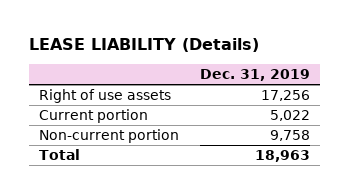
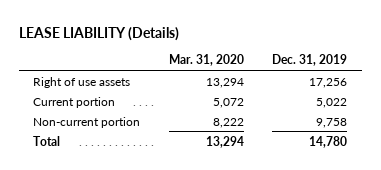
none -> [168,54,244,67] Mar. 31, 2020
[255,150,311,163] 18,963 -> [309,135,348,148] 14,780

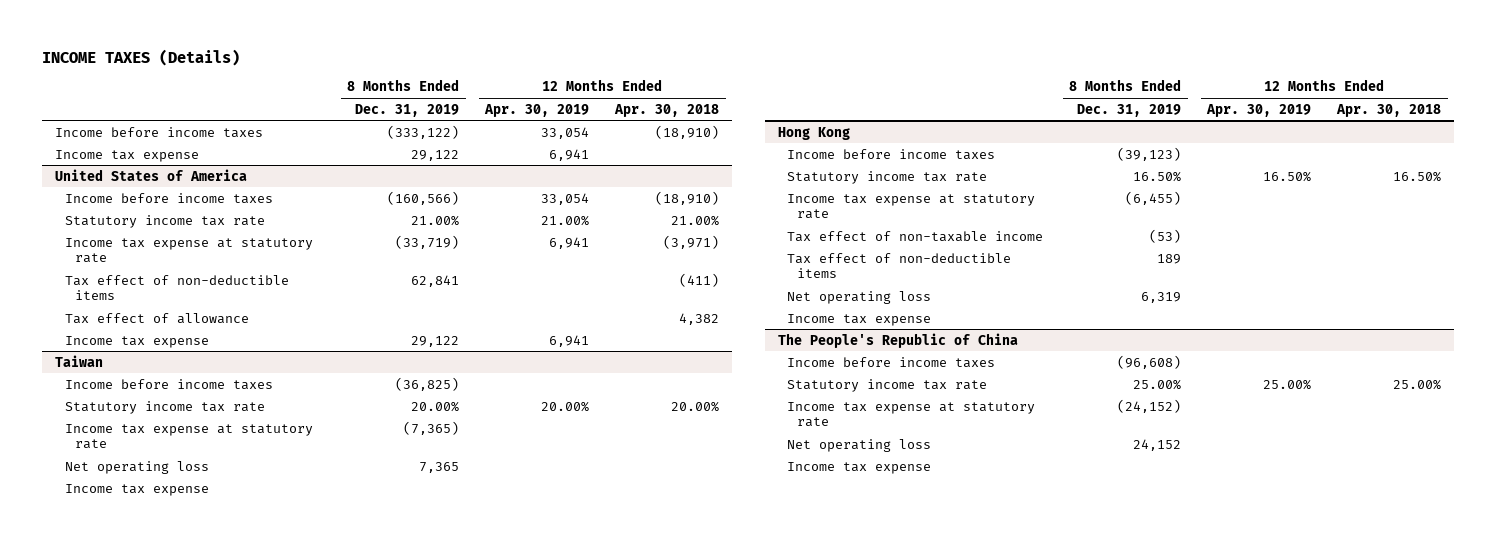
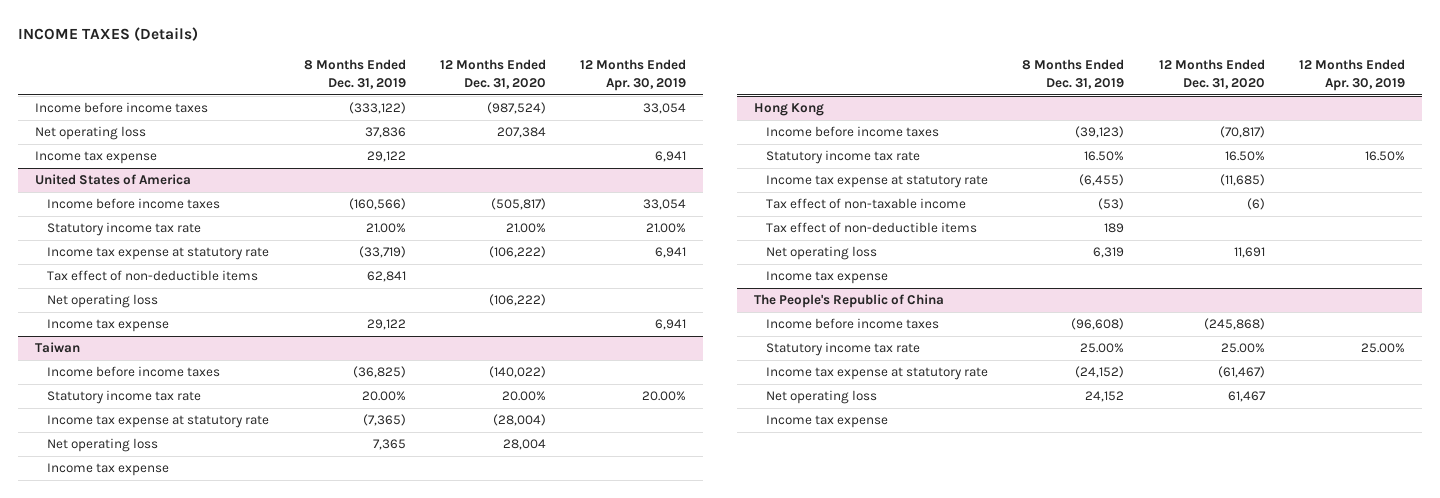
[614,103,720,117] Apr. 30, 2018 -> none
none -> [439,59,546,89] 12 Months Ended Dec. 31, 2020
none -> [35,126,147,141] Net operating loss
[65,312,250,324] Tax effect of allowance -> none
none -> [47,294,159,309] Net operating loss

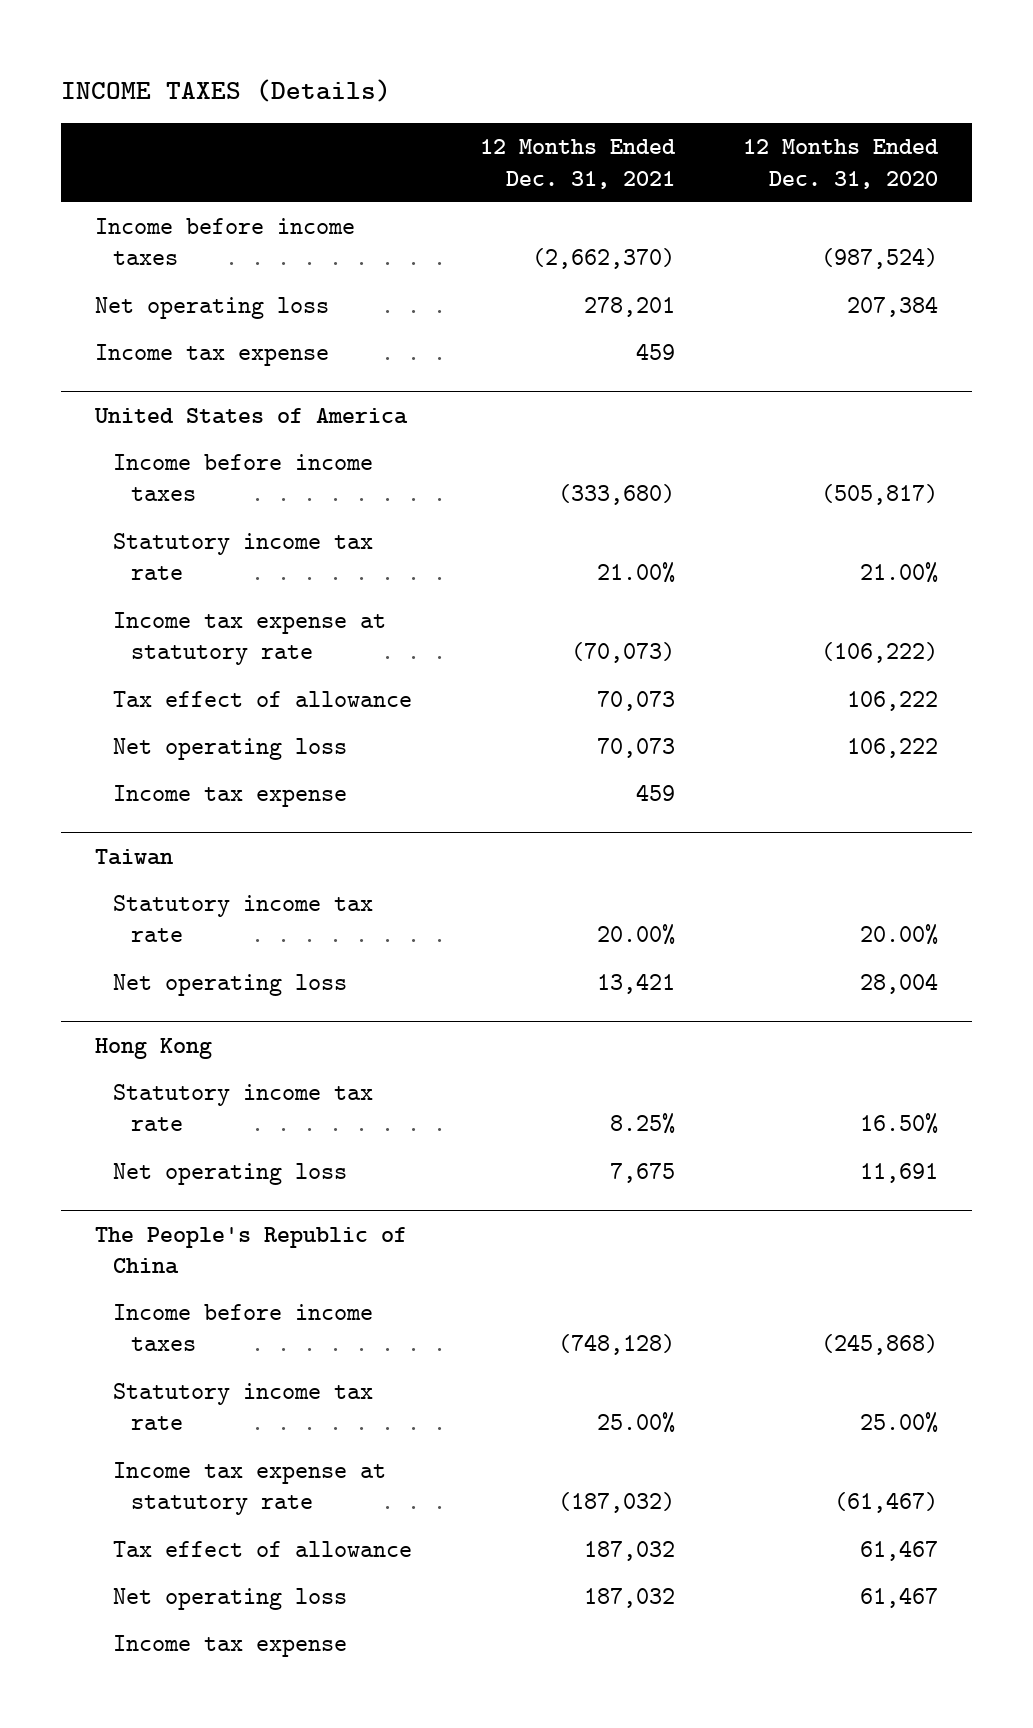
[303,59,406,89] 8 Months Ended Dec. 31, 2019 -> none
[580,59,687,91] 12 Months Ended Apr. 30, 2019 -> none
none -> [479,139,676,189] 12 Months Ended Dec. 31, 2021
[47,270,259,282] Tax effect of non-deductible items -> none
none -> [112,691,412,708] Tax effect of allowance
[488,294,546,307] (106,222) -> [846,738,938,759] 106,222
[47,366,221,378] Income before income taxes -> none
[47,415,270,429] Income tax expense at statutory rate -> none
[47,463,170,477] Income tax expense -> none
[766,126,940,138] Income before income taxes -> none
[766,175,989,189] Income tax expense at statutory rate -> none
[766,198,967,210] Tax effect of non-taxable income -> none
[766,222,978,234] Tax effect of non-deductible items -> none
[766,271,889,285] Income tax expense -> none
none -> [112,1541,412,1558] Tax effect of allowance

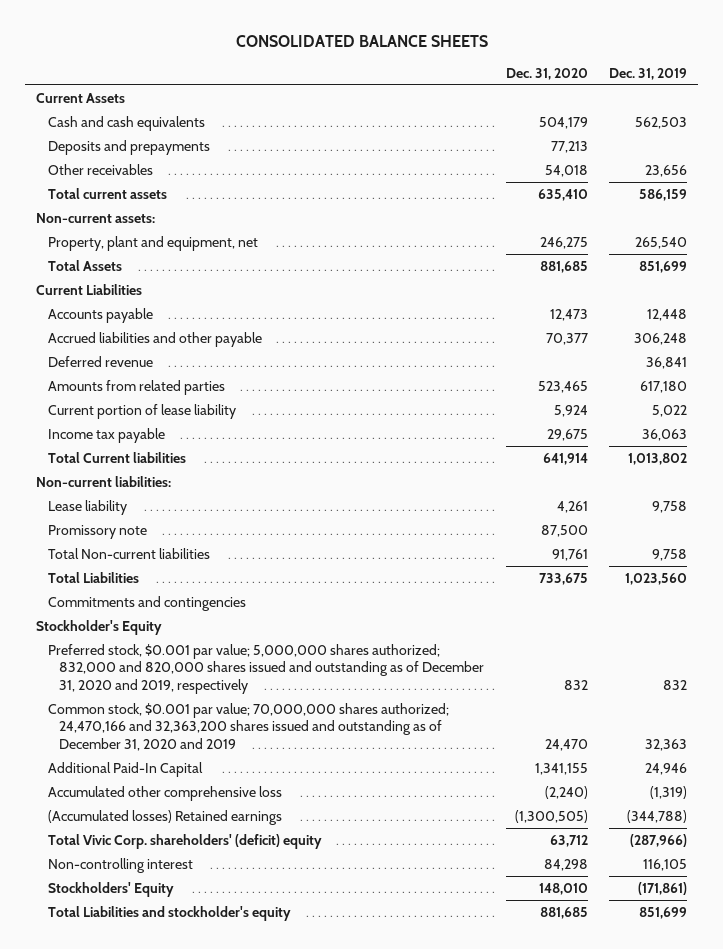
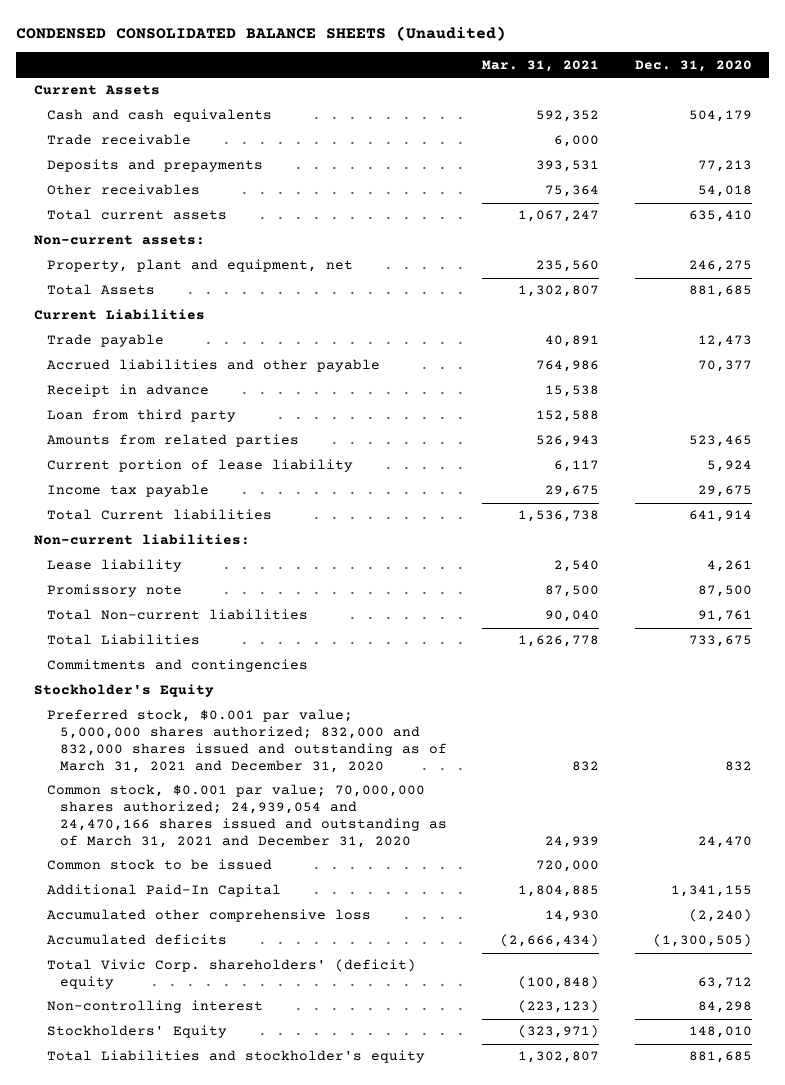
[235,34,488,47] CONSOLIDATED BALANCE SHEETS -> [15,26,506,42] CONDENSED CONSOLIDATED BALANCE SHEETS (Unaudited)
[609,67,688,80] Dec. 31, 2019 -> none
none -> [482,59,600,72] Mar. 31, 2021
none -> [46,134,191,146] Trade receivable
[47,307,153,323] Accounts payable -> [46,334,164,348] Trade payable
[47,355,153,367] Deferred revenue -> none
none -> [46,384,209,398] Receipt in advance
none -> [46,409,236,423] Loan from third party
[47,643,485,694] Preferred stock, $0.001 par value; 5,000,000 shares authorized; 832,000 and 820,000 shares issued and outstanding as of December 31, 2020 and 2019, respectively -> [46,709,448,773] Preferred stock, $0.001 par value; 5,000,000 shares authorized; 832,000 and 832,000 shares issued and outstanding as of March 31, 2021 and December 31, 2020
[47,702,449,751] Common stock, $0.001 par value; 70,000,000 shares authorized; 24,470,166 and 32,363,200 shares issued and outstanding as of December 31, 2020 and 2019 -> [46,784,448,848] Common stock, $0.001 par value; 70,000,000 shares authorized; 24,939,054 and 24,470,166 shares issued and outstanding as of March 31, 2021 and December 31, 2020
none -> [46,859,272,871] Common stock to be issued
[47,809,282,825] (Accumulated losses) Retained earnings -> [46,934,227,946] Accumulated deficits

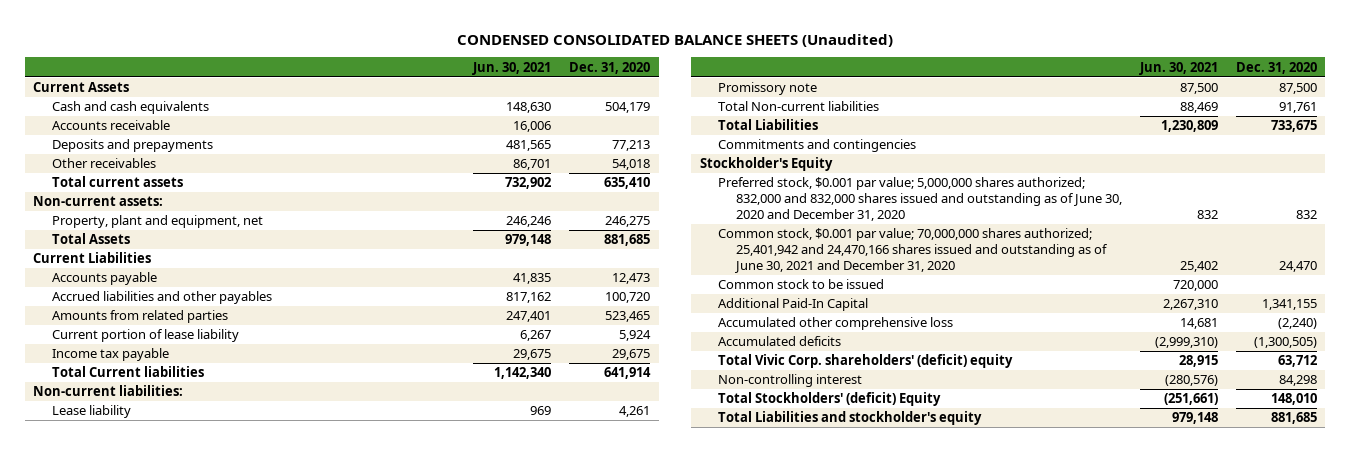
[482,59,600,72] Mar. 31, 2021 -> none
none -> [472,61,552,75] Jun. 30, 2021
[46,134,191,146] Trade receivable -> [51,120,170,131] Accounts receivable
[46,384,209,398] Receipt in advance -> none
[46,409,236,423] Loan from third party -> none
[46,334,164,348] Trade payable -> [51,272,157,286] Accounts payable
[46,359,380,373] Accrued liabilities and other payable -> [51,291,272,305] Accrued liabilities and other payables
[697,360,752,373] 70,377 -> [605,292,651,304] 100,720
[46,709,448,773] Preferred stock, $0.001 par value; 5,000,000 shares authorized; 832,000 and 832,000 shares issued and outstanding as of March 31, 2021 and December 31, 2020 -> [718,177,1123,222] Preferred stock, $0.001 par value; 5,000,000 shares authorized; 832,000 and 832,000 shares issued and outstanding as of June 30, 2020 and December 31, 2020
[46,784,448,848] Common stock, $0.001 par value; 70,000,000 shares authorized; 24,939,054 and 24,470,166 shares issued and outstanding as of March 31, 2021 and December 31, 2020 -> [718,228,1109,274] Common stock, $0.001 par value; 70,000,000 shares authorized; 25,401,942 and 24,470,166 shares issued and outstanding as of June 30, 2021 and December 31, 2020
[46,1025,227,1039] Stockholders' Equity -> [718,392,942,407] Total Stockholders' (deficit) Equity

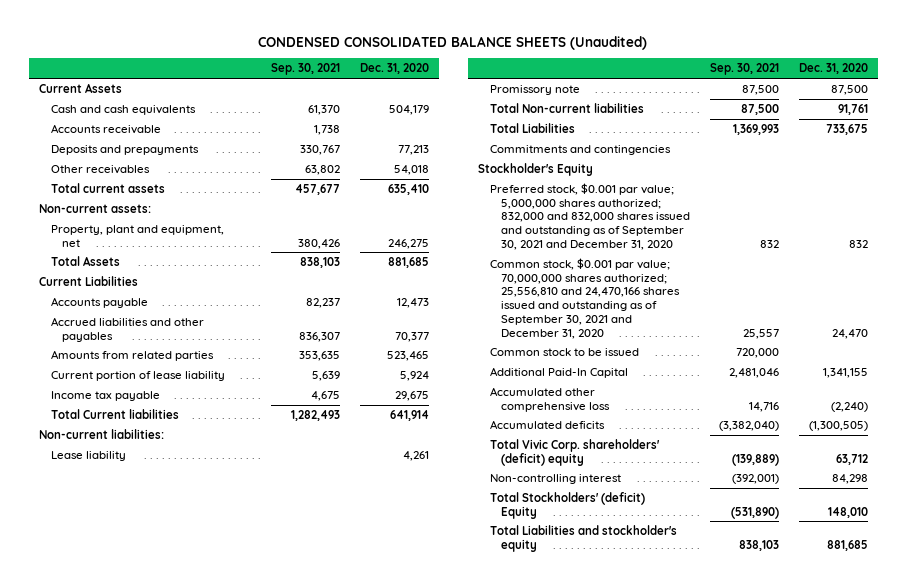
[472,61,552,75] Jun. 30, 2021 -> none
none -> [271,63,341,76] Sep. 30, 2021
[605,292,651,304] 100,720 -> [394,331,429,342] 70,377
[718,177,1123,222] Preferred stock, $0.001 par value; 5,000,000 shares authorized; 832,000 and 832,000 shares issued and outstanding as of June 30, 2020 and December 31, 2020 -> [489,182,691,250] Preferred stock, $0.001 par value; 5,000,000 shares authorized; 832,000 and 832,000 shares issued and outstanding as of September 30, 2021 and December 31, 2020
[718,228,1109,274] Common stock, $0.001 par value; 70,000,000 shares authorized; 25,401,942 and 24,470,166 shares issued and outstanding as of June 30, 2021 and December 31, 2020 -> [489,257,681,339] Common stock, $0.001 par value; 70,000,000 shares authorized; 25,556,810 and 24,470,166 shares issued and outstanding as of September 30, 2021 and December 31, 2020

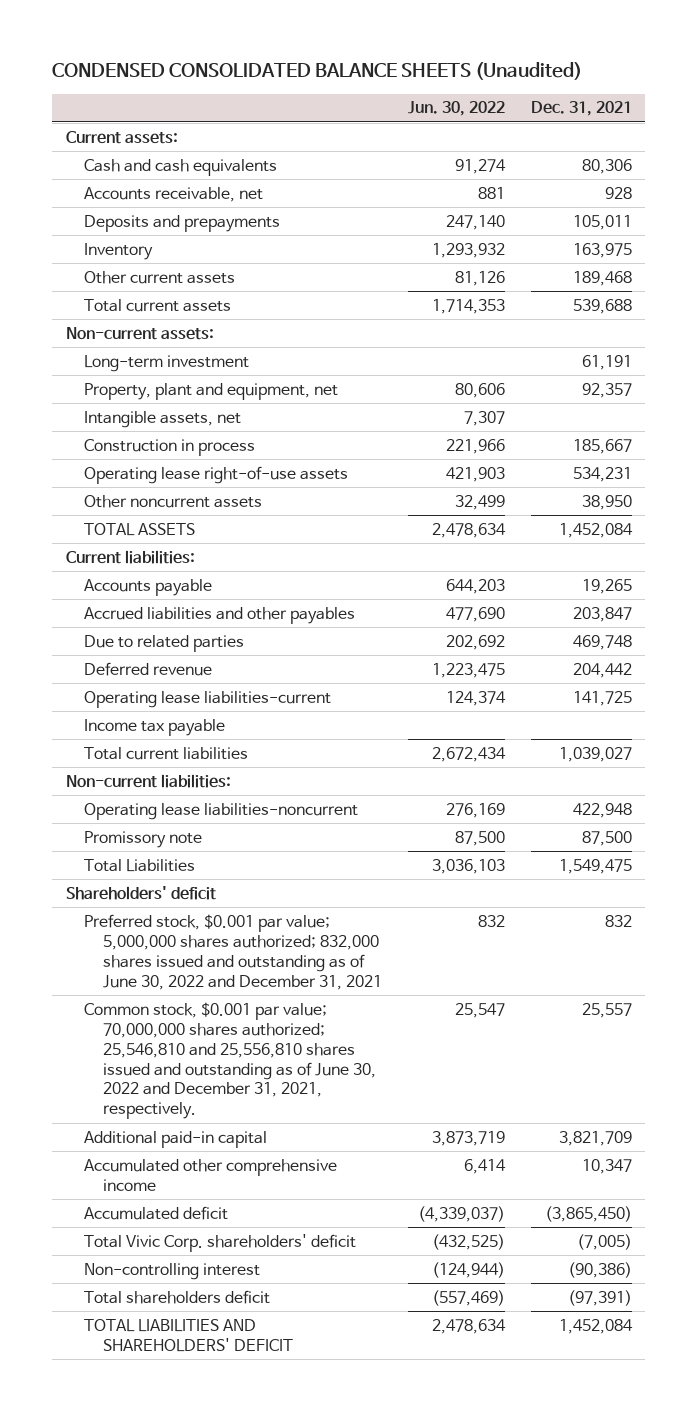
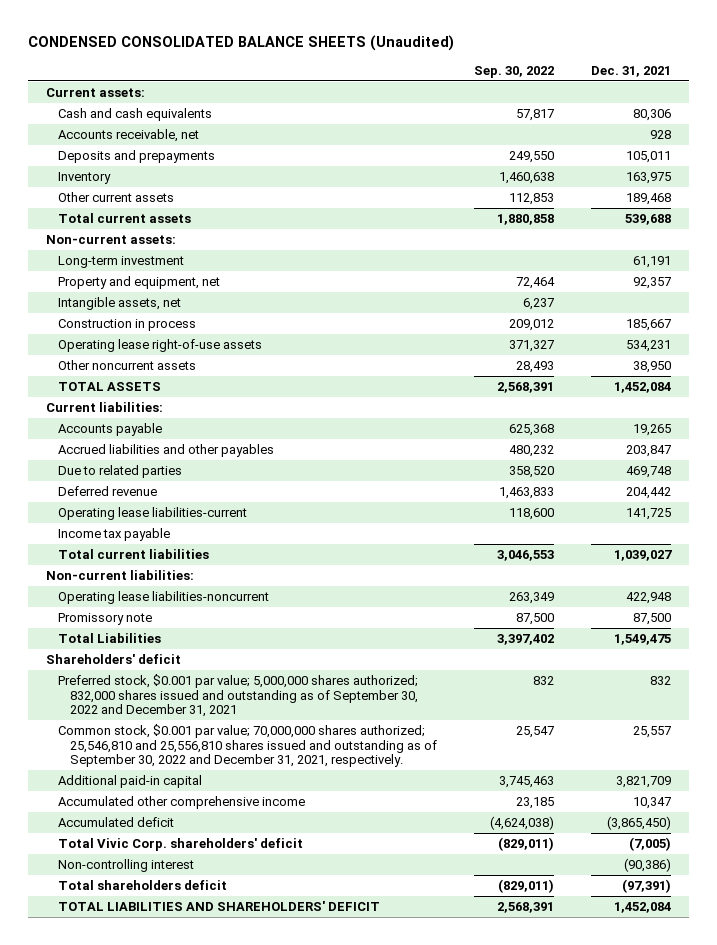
[407,101,505,117] Jun. 30, 2022 -> none
none -> [473,66,554,79] Sep. 30, 2022
[84,382,339,400] Property, plant and equipment, net -> [57,275,220,289] Property and equipment, net
[84,913,382,990] Preferred stock, $0.001 par value; 5,000,000 shares authorized; 832,000 shares issued and outstanding as of June 30, 2022 and December 31, 2021 -> [57,673,418,718] Preferred stock, $0.001 par value; 5,000,000 shares authorized; 832,000 shares issued and outstanding as of September 30, 2022 and December 31, 2021
[84,1001,376,1120] Common stock, $0.001 par value; 70,000,000 shares authorized; 25,546,810 and 25,556,810 shares issued and outstanding as of June 30, 2022 and December 31, 2021, respectively. -> [57,723,437,768] Common stock, $0.001 par value; 70,000,000 shares authorized; 25,546,810 and 25,556,810 shares issued and outstanding as of September 30, 2022 and December 31, 2021, respectively.

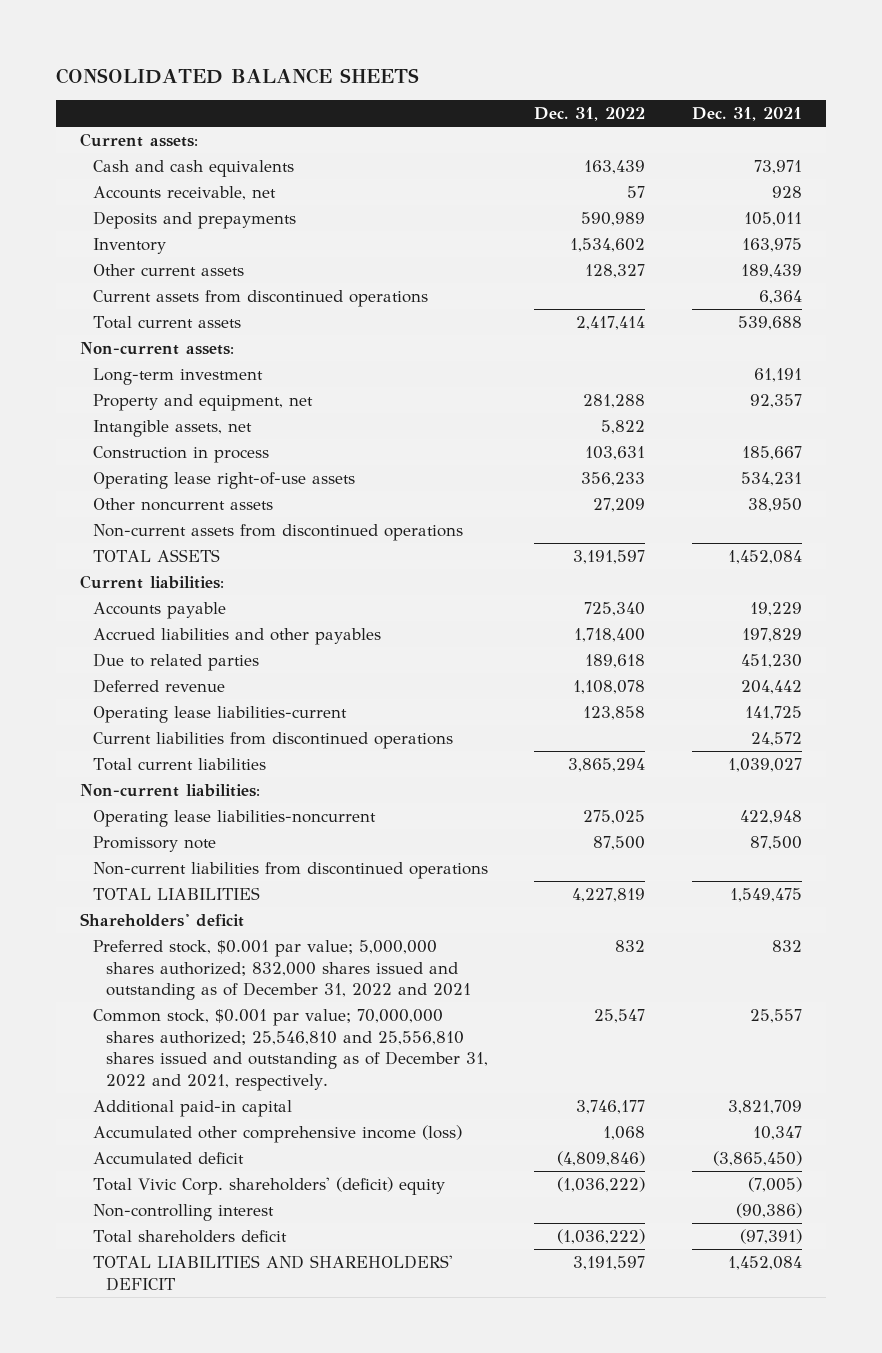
[27,35,454,52] CONDENSED CONSOLIDATED BALANCE SHEETS (Unaudited) -> [56,67,420,84] CONSOLIDATED BALANCE SHEETS
[473,66,554,79] Sep. 30, 2022 -> none
none -> [534,106,646,121] Dec. 31, 2022
[632,108,671,121] 80,306 -> [754,160,803,175] 73,971
[625,192,671,205] 189,468 -> [741,264,803,279] 189,439
none -> [92,290,428,308] Current assets from discontinued operations
none -> [92,524,463,542] Non-current assets from discontinued operations
[632,423,671,436] 19,265 -> [750,602,803,617] 19,229
[625,444,671,457] 203,847 -> [742,628,803,643] 197,829
[625,465,671,478] 469,748 -> [741,654,803,669] 451,230
[57,527,170,541] Income tax payable -> none
none -> [92,732,453,750] Current liabilities from discontinued operations
none -> [92,862,488,880] Non-current liabilities from discontinued operations
[57,632,161,643] Total Liabilities -> [92,887,260,901] TOTAL LIABILITIES
[57,673,418,718] Preferred stock, $0.001 par value; 5,000,000 shares authorized; 832,000 shares issued and outstanding as of September 30, 2022 and December 31, 2021 -> [92,940,471,1001] Preferred stock, $0.001 par value; 5,000,000 shares authorized; 832,000 shares issued and outstanding as of December 31, 2022 and 2021
[57,723,437,768] Common stock, $0.001 par value; 70,000,000 shares authorized; 25,546,810 and 25,556,810 shares issued and outstanding as of September 30, 2022 and December 31, 2021, respectively. -> [92,1009,488,1091] Common stock, $0.001 par value; 70,000,000 shares authorized; 25,546,810 and 25,556,810 shares issued and outstanding as of December 31, 2022 and 2021, respectively.
[57,795,305,809] Accumulated other comprehensive income -> [92,1125,462,1144] Accumulated other comprehensive income (loss)
[57,837,303,851] Total Vivic Corp. shareholders' deficit -> [92,1177,445,1196] Total Vivic Corp. shareholders' (deficit) equity

